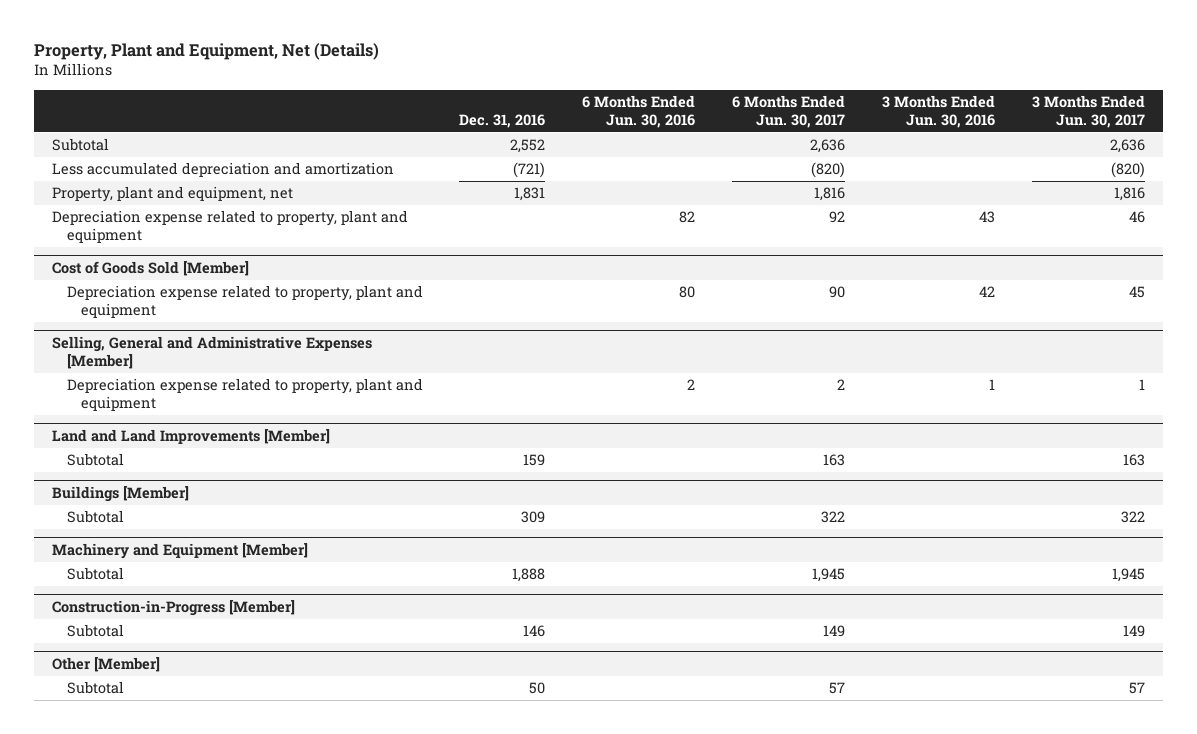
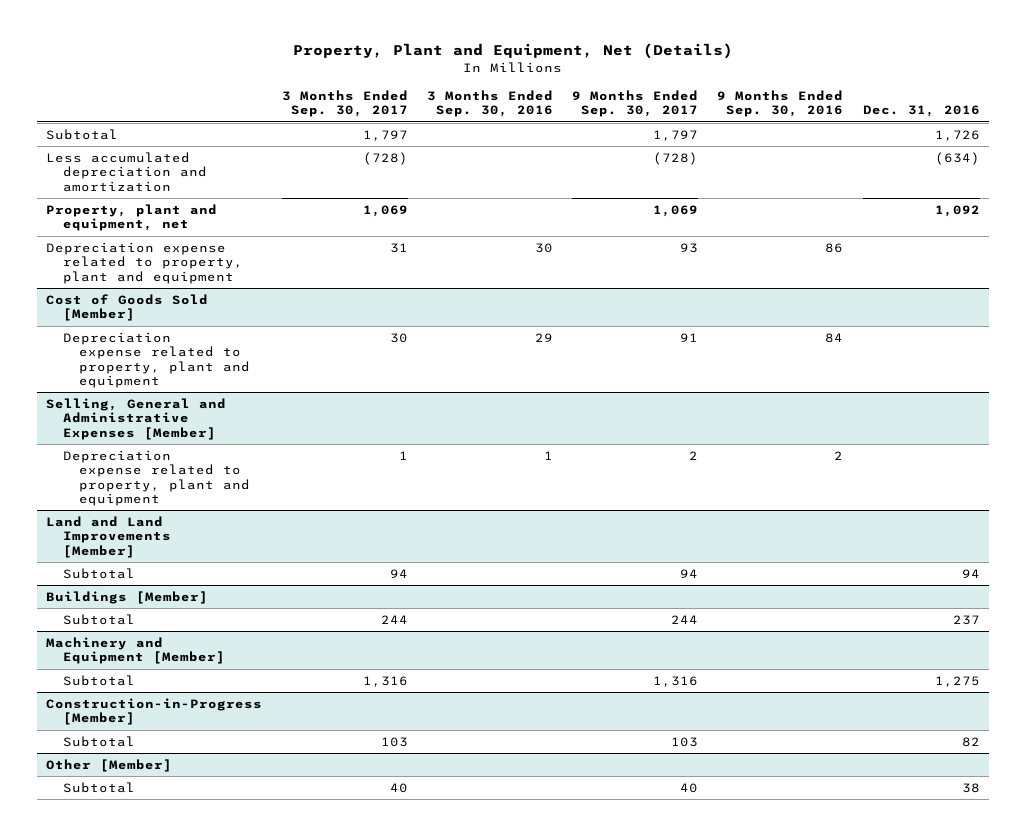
[582,95,696,128] 6 Months Ended Jun. 30, 2016 -> none
[732,95,846,128] 6 Months Ended Jun. 30, 2017 -> none
[882,95,996,128] 3 Months Ended Jun. 30, 2016 -> none
[1031,95,1145,128] 3 Months Ended Jun. 30, 2017 -> none
none -> [281,89,408,118] 3 Months Ended Sep. 30, 2017
none -> [426,89,553,118] 3 Months Ended Sep. 30, 2016
none -> [572,89,699,118] 9 Months Ended Sep. 30, 2017
none -> [717,89,844,118] 9 Months Ended Sep. 30, 2016
[510,139,546,154] 2,552 -> [934,129,980,141] 1,726
[513,162,546,179] (721) -> [934,151,980,165] (634)
[514,187,546,202] 1,831 -> [934,204,980,217] 1,092
[523,454,546,467] 159 -> [961,568,980,578] 94
[521,511,546,524] 309 -> [952,614,980,625] 237
[512,568,546,583] 1,888 -> [934,675,980,687] 1,275
[523,625,546,638] 146 -> [961,736,980,747] 82
[529,682,546,695] 50 -> [961,782,980,793] 38

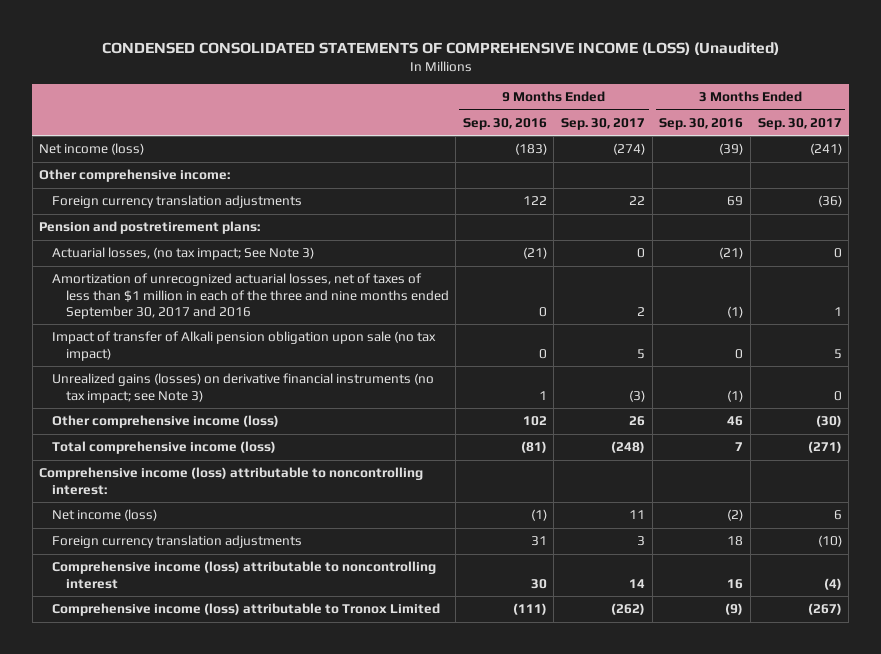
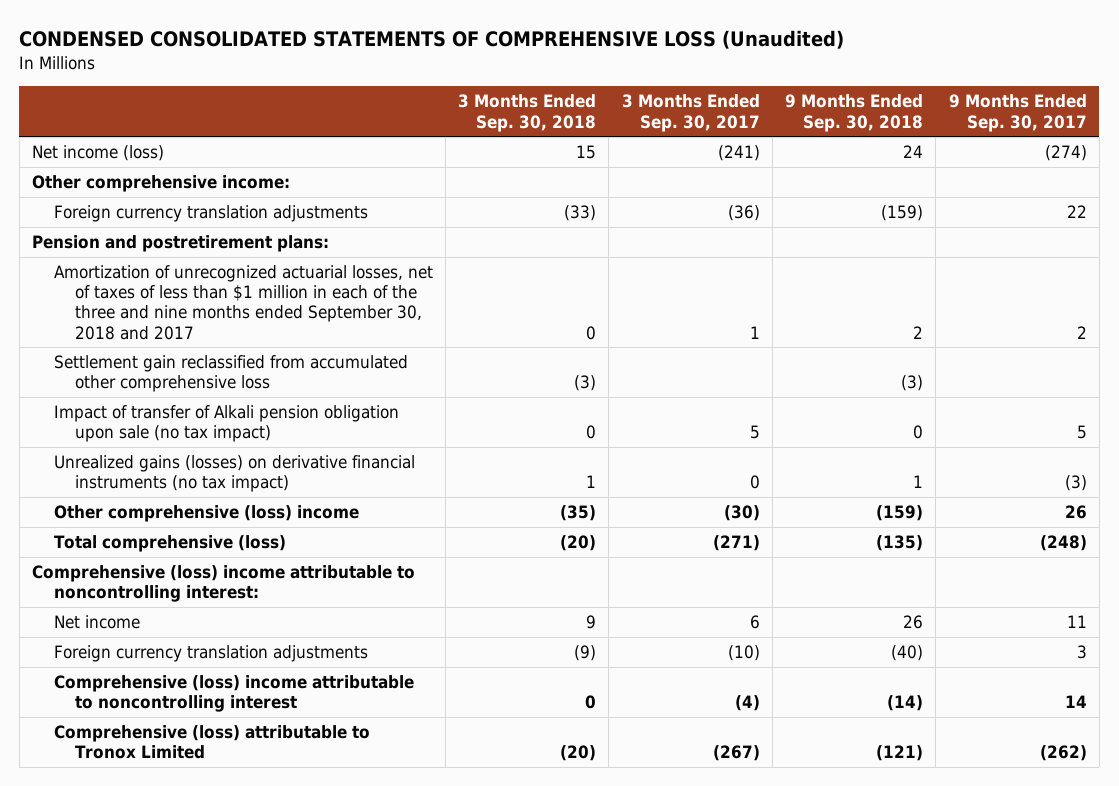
[101,41,779,55] CONDENSED CONSOLIDATED STATEMENTS OF COMPREHENSIVE INCOME (LOSS) (Unaudited) -> [19,29,845,49] CONDENSED CONSOLIDATED STATEMENTS OF COMPREHENSIVE LOSS (Unaudited)
[462,118,547,131] Sep. 30, 2016 -> none
[659,118,744,131] Sep. 30, 2016 -> none
none -> [458,94,597,132] 3 Months Ended Sep. 30, 2018
none -> [785,94,924,132] 9 Months Ended Sep. 30, 2018
[52,247,315,261] Actuarial losses, (no tax impact; See Note 3) -> none
[52,273,449,319] Amortization of unrecognized actuarial losses, net of taxes of less than $1 million in each of the three and nine months ended September 30, 2017 and 2016 -> [53,265,433,340] Amortization of unrecognized actuarial losses, net of taxes of less than $1 million in each of the three and nine months ended September 30, 2018 and 2017
none -> [53,355,408,393] Settlement gain reclassified from accumulated other comprehensive loss
[52,373,435,403] Unrealized gains (losses) on derivative financial instruments (no tax impact; see Note 3) -> [53,455,415,493] Unrealized gains (losses) on derivative financial instruments (no tax impact)
[52,415,280,429] Other comprehensive income (loss) -> [53,505,359,523] Other comprehensive (loss) income
[52,441,277,455] Total comprehensive income (loss) -> [53,535,286,553] Total comprehensive (loss)
[39,467,424,495] Comprehensive income (loss) attributable to noncontrolling interest: -> [32,565,416,603] Comprehensive (loss) income attributable to noncontrolling interest:
[52,509,158,522] Net income (loss) -> [53,615,140,630] Net income
[52,561,437,589] Comprehensive income (loss) attributable to noncontrolling interest -> [53,675,414,713] Comprehensive (loss) income attributable to noncontrolling interest
[52,603,441,617] Comprehensive income (loss) attributable to Tronox Limited -> [53,725,370,760] Comprehensive (loss) attributable to Tronox Limited

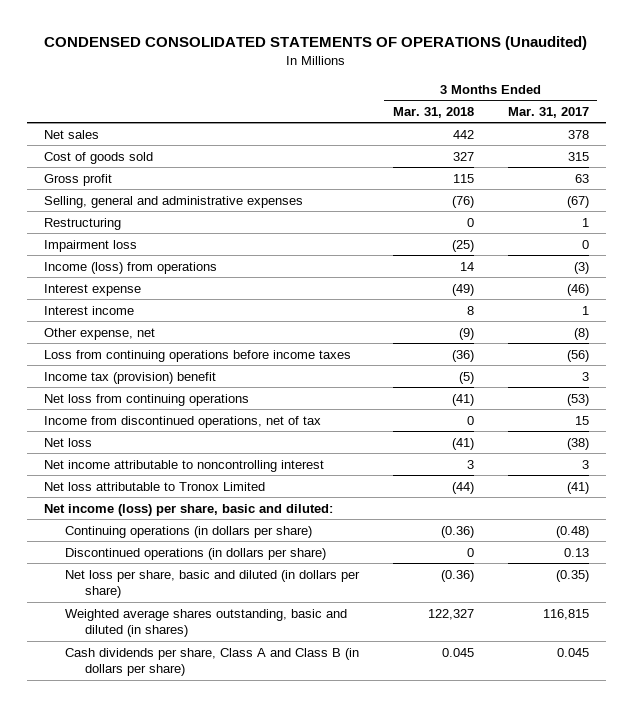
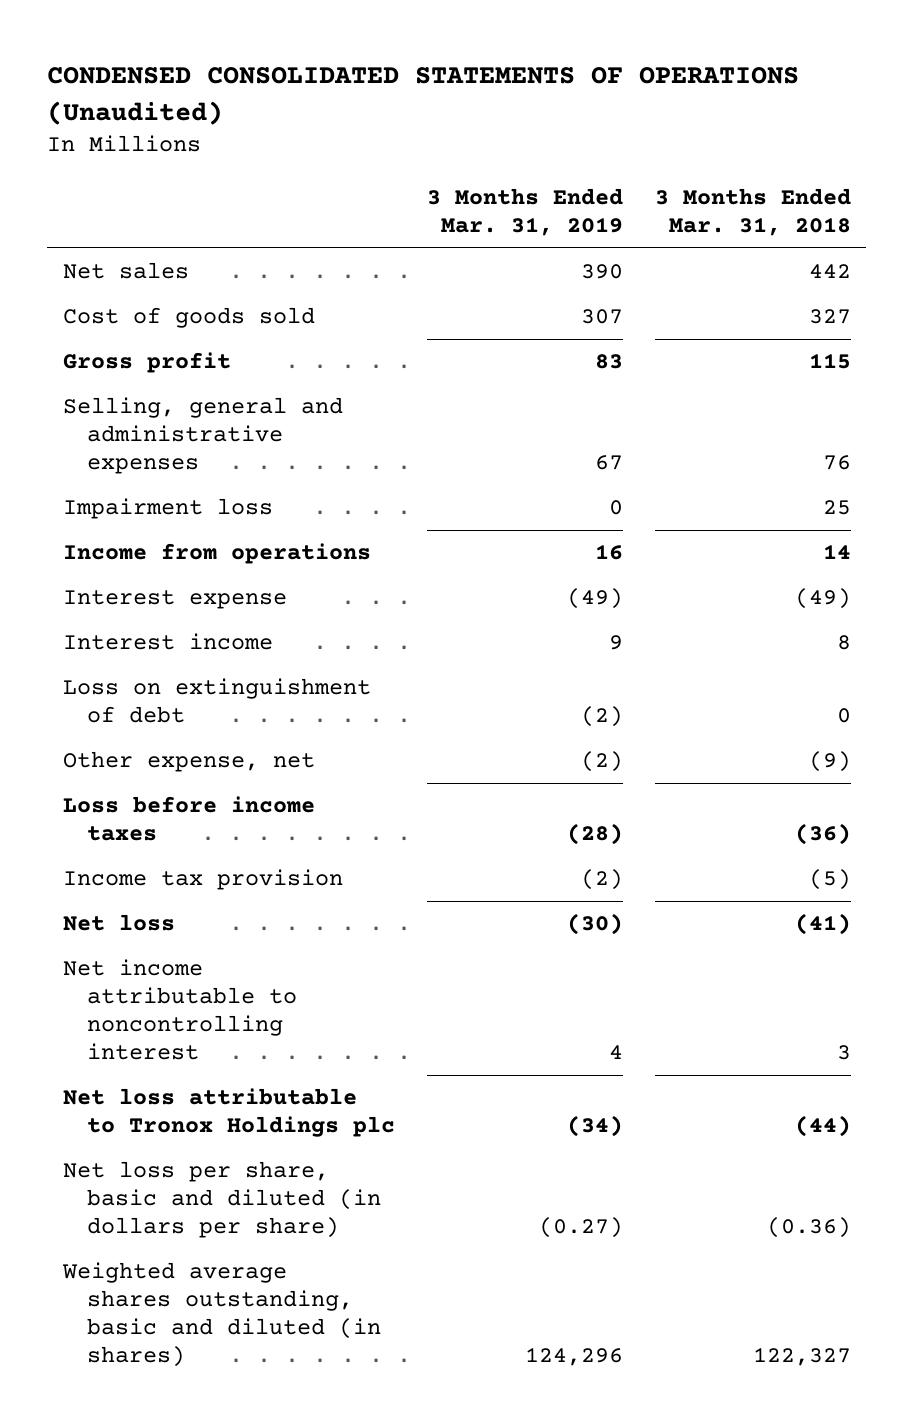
[507,106,589,118] Mar. 31, 2017 -> none
none -> [426,187,623,236] 3 Months Ended Mar. 31, 2019
[43,217,121,230] Restructuring -> none
[451,195,474,208] (76) -> [822,455,851,471] 76
[451,239,474,252] (25) -> [822,500,851,516] 25
[43,261,217,274] Income (loss) from operations -> [62,543,371,565] Income from operations
none -> [62,678,371,724] Loss on extinguishment of debt
[43,393,249,406] Net loss from continuing operations -> none
[43,415,321,428] Income from discontinued operations, net of tax -> none
[43,349,351,362] Loss from continuing operations before income taxes -> [62,796,315,842] Loss before income taxes
[43,371,216,384] Income tax (provision) benefit -> [62,869,343,891] Income tax provision
[43,503,333,516] Net income (loss) per share, basic and diluted: -> none
[64,525,312,538] Continuing operations (in dollars per share) -> none
[64,547,326,560] Discontinued operations (in dollars per share) -> none
[43,481,265,491] Net loss attributable to Tronox Limited -> [62,1088,396,1138] Net loss attributable to Tronox Holdings plc
[64,647,359,677] Cash dividends per share, Class A and Class B (in dollars per share) -> none

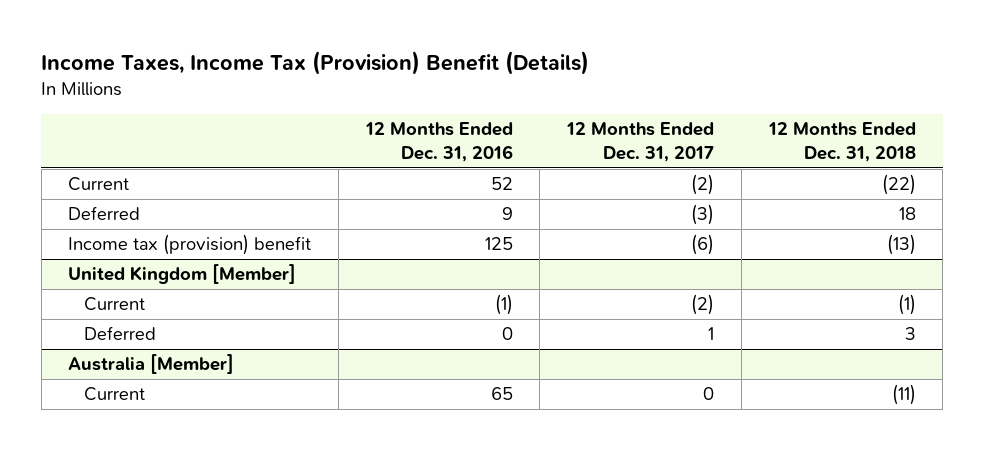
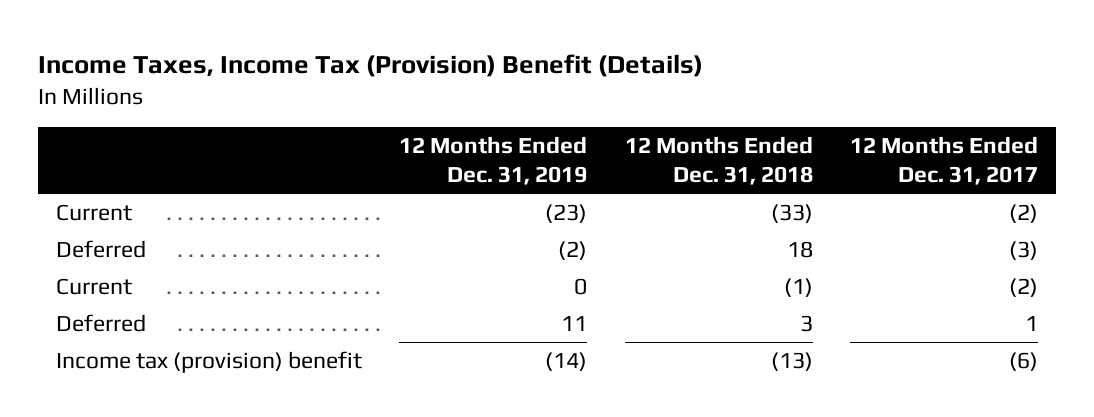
[364,122,513,162] 12 Months Ended Dec. 31, 2016 -> none
none -> [399,135,588,185] 12 Months Ended Dec. 31, 2019
[881,174,916,196] (22) -> [770,204,813,224] (33)
[68,264,297,285] United Kingdom [Member] -> none
[68,354,235,375] Australia [Member] -> none
[84,387,146,402] Current -> none
[68,234,312,256] Income tax (provision) benefit -> [56,351,363,374] Income tax (provision) benefit

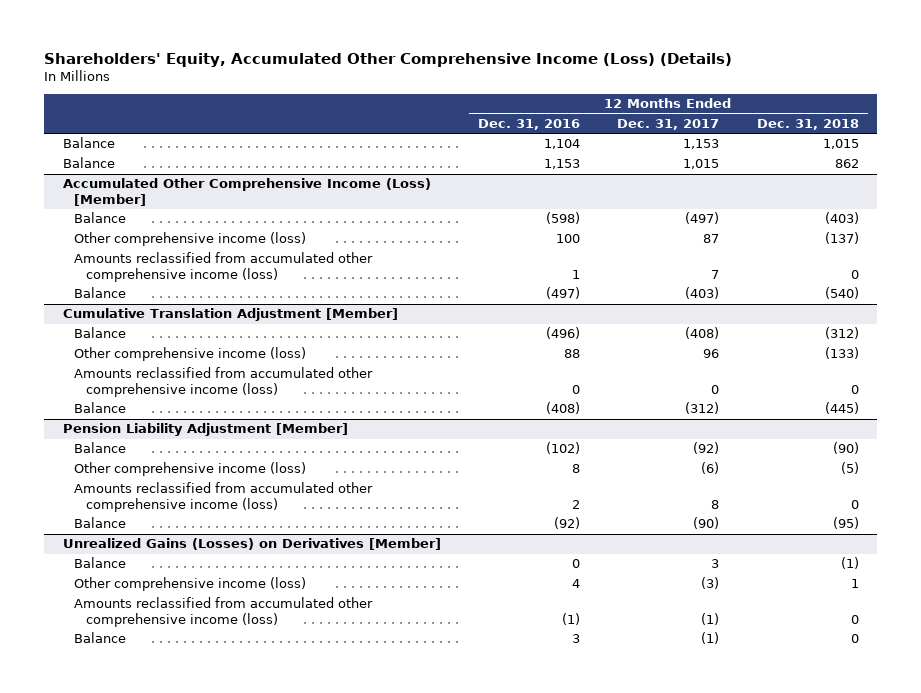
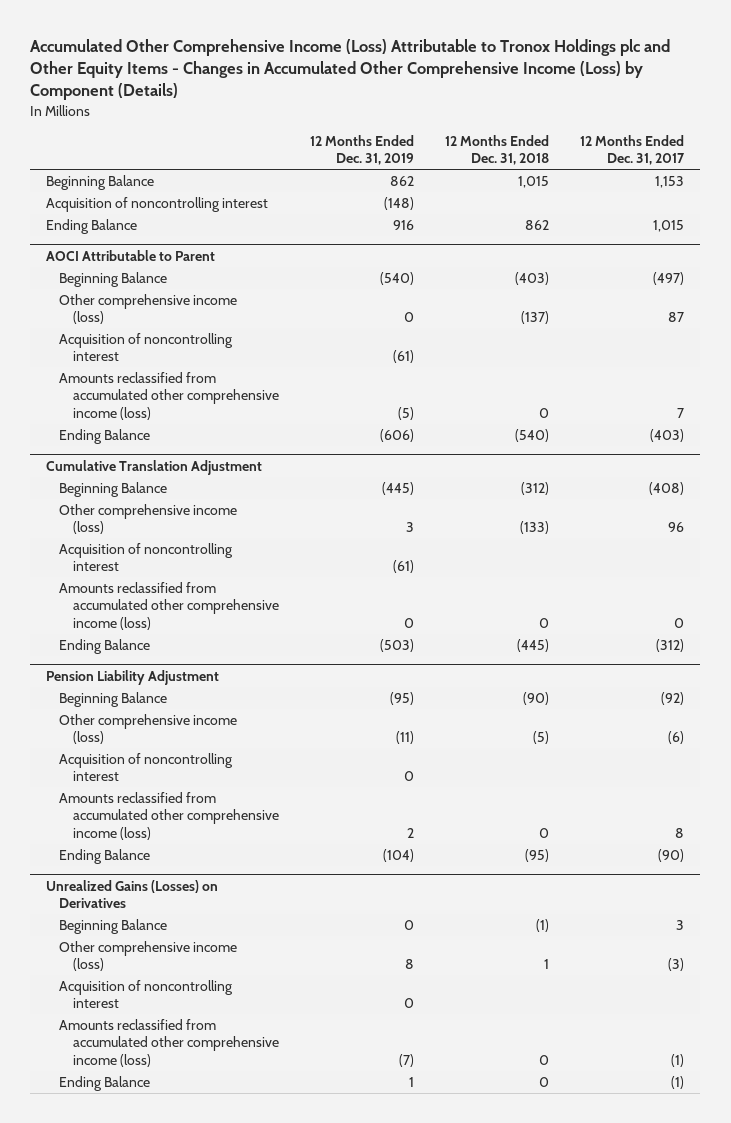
[43,52,732,67] Shareholders' Equity, Accumulated Other Comprehensive Income (Loss) (Details) -> [30,39,671,101] Accumulated Other Comprehensive Income (Loss) Attributable to Tronox Holdings plc and Other Equity Items - Changes in Accumulated Other Comprehensive Income (Loss) by Component (Details)
[477,118,580,130] Dec. 31, 2016 -> none
none -> [310,134,415,166] 12 Months Ended Dec. 31, 2019
[62,137,115,149] Balance -> [46,174,155,190] Beginning Balance
none -> [46,196,269,212] Acquisition of noncontrolling interest
[62,157,115,169] Balance -> [46,218,138,234] Ending Balance
[62,178,431,207] Accumulated Other Comprehensive Income (Loss) [Member] -> [46,249,216,261] AOCI Attributable to Parent
[74,212,127,224] Balance -> [59,271,168,287] Beginning Balance
none -> [59,332,234,362] Acquisition of noncontrolling interest
[74,287,127,299] Balance -> [59,428,151,444] Ending Balance
[62,308,398,322] Cumulative Translation Adjustment [Member] -> [46,459,263,475] Cumulative Translation Adjustment
[74,327,127,339] Balance -> [59,481,168,497] Beginning Balance
none -> [59,542,234,572] Acquisition of noncontrolling interest
[74,402,127,414] Balance -> [59,638,151,654] Ending Balance
[62,423,348,437] Pension Liability Adjustment [Member] -> [46,669,220,685] Pension Liability Adjustment
[74,442,127,454] Balance -> [59,691,168,707] Beginning Balance
none -> [59,752,234,782] Acquisition of noncontrolling interest
[74,517,127,529] Balance -> [59,848,151,864] Ending Balance
[62,538,441,551] Unrealized Gains (Losses) on Derivatives [Member] -> [46,879,219,909] Unrealized Gains (Losses) on Derivatives
[74,557,127,569] Balance -> [59,918,168,934] Beginning Balance
none -> [59,979,234,1009] Acquisition of noncontrolling interest
[74,632,127,644] Balance -> [59,1075,151,1091] Ending Balance

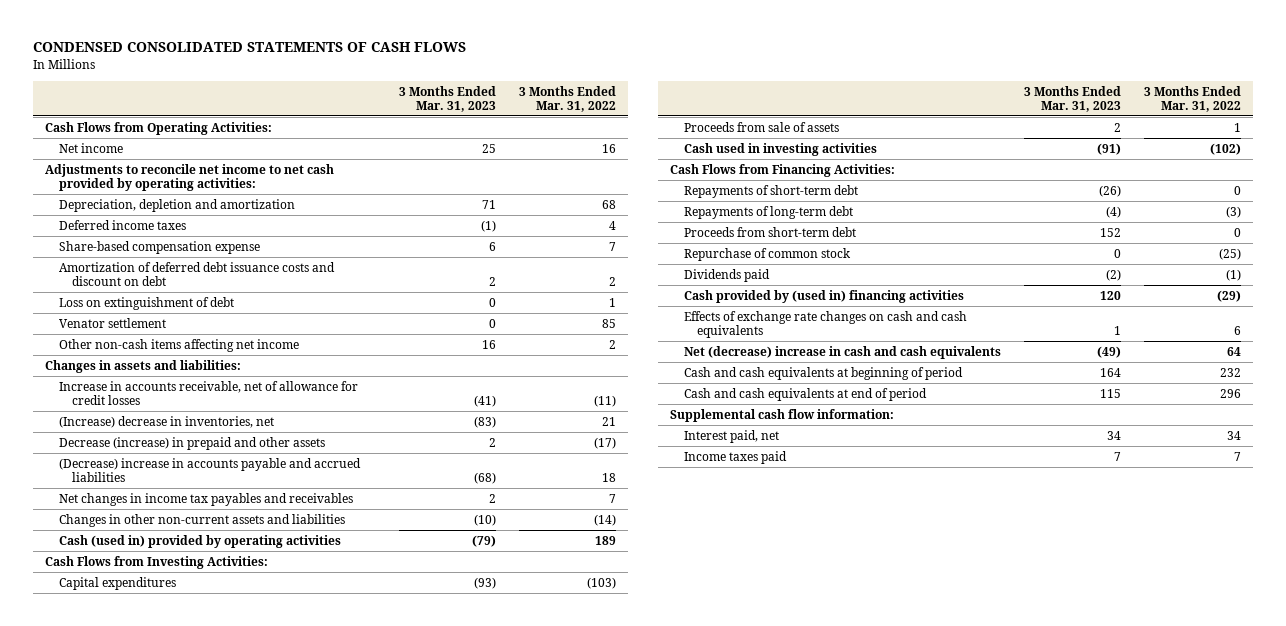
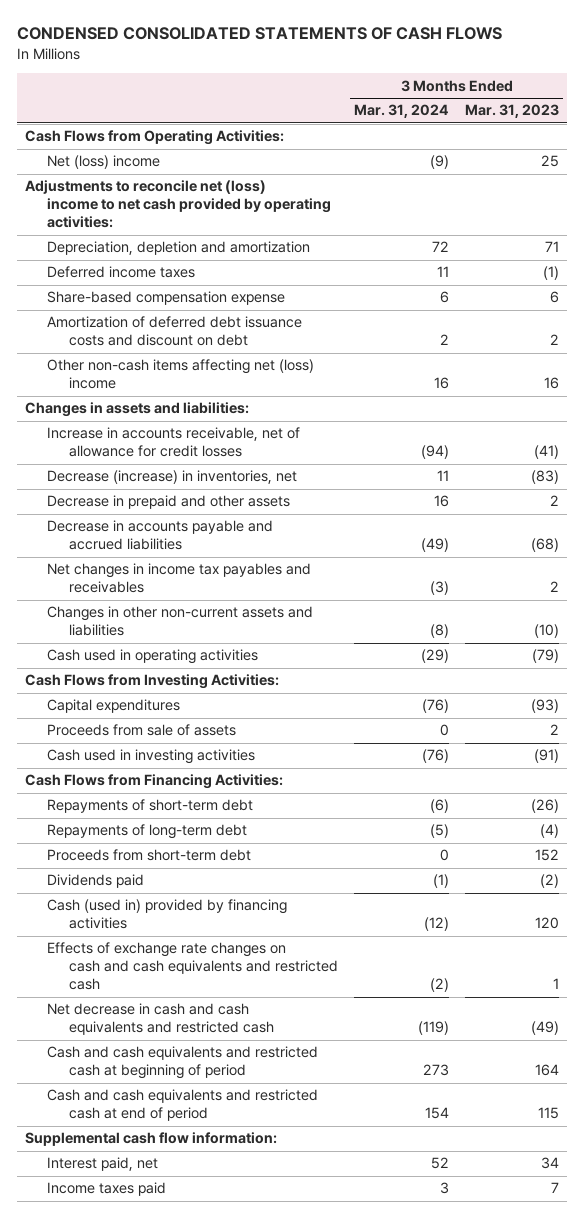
[519,85,617,113] 3 Months Ended Mar. 31, 2022 -> none
none -> [353,104,449,119] Mar. 31, 2024
[58,142,123,153] Net income -> [46,155,160,170] Net (loss) income
[44,163,334,192] Adjustments to reconcile net income to net cash provided by operating activities: -> [25,180,331,229] Adjustments to reconcile net (loss) income to net cash provided by operating activities:
[58,296,234,310] Loss on extinguishment of debt -> none
[58,317,166,328] Venator settlement -> none
[58,338,299,352] Other non-cash items affecting net income -> [46,359,314,390] Other non-cash items affecting net (loss) income
[58,415,274,428] (Increase) decrease in inventories, net -> [46,470,297,485] Decrease (increase) in inventories, net
[58,436,325,450] Decrease (increase) in prepaid and other assets -> [46,495,290,510] Decrease in prepaid and other assets
[58,457,361,483] (Decrease) increase in accounts payable and accrued liabilities -> [46,520,273,551] Decrease in accounts payable and accrued liabilities
[58,534,341,548] Cash (used in) provided by operating activities -> [46,649,258,665] Cash used in operating activities
[683,247,851,261] Repurchase of common stock -> none
[683,289,964,303] Cash provided by (used in) financing activities -> [46,899,287,930] Cash (used in) provided by financing activities
[683,310,967,339] Effects of exchange rate changes on cash and cash equivalents -> [46,942,338,991] Effects of exchange rate changes on cash and cash equivalents and restricted cash
[683,345,1001,359] Net (decrease) increase in cash and cash equivalents -> [46,1003,274,1036] Net decrease in cash and cash equivalents and restricted cash
[683,366,963,380] Cash and cash equivalents at beginning of period -> [46,1046,318,1080] Cash and cash equivalents and restricted cash at beginning of period
[683,387,927,401] Cash and cash equivalents at end of period -> [46,1089,318,1122] Cash and cash equivalents and restricted cash at end of period

